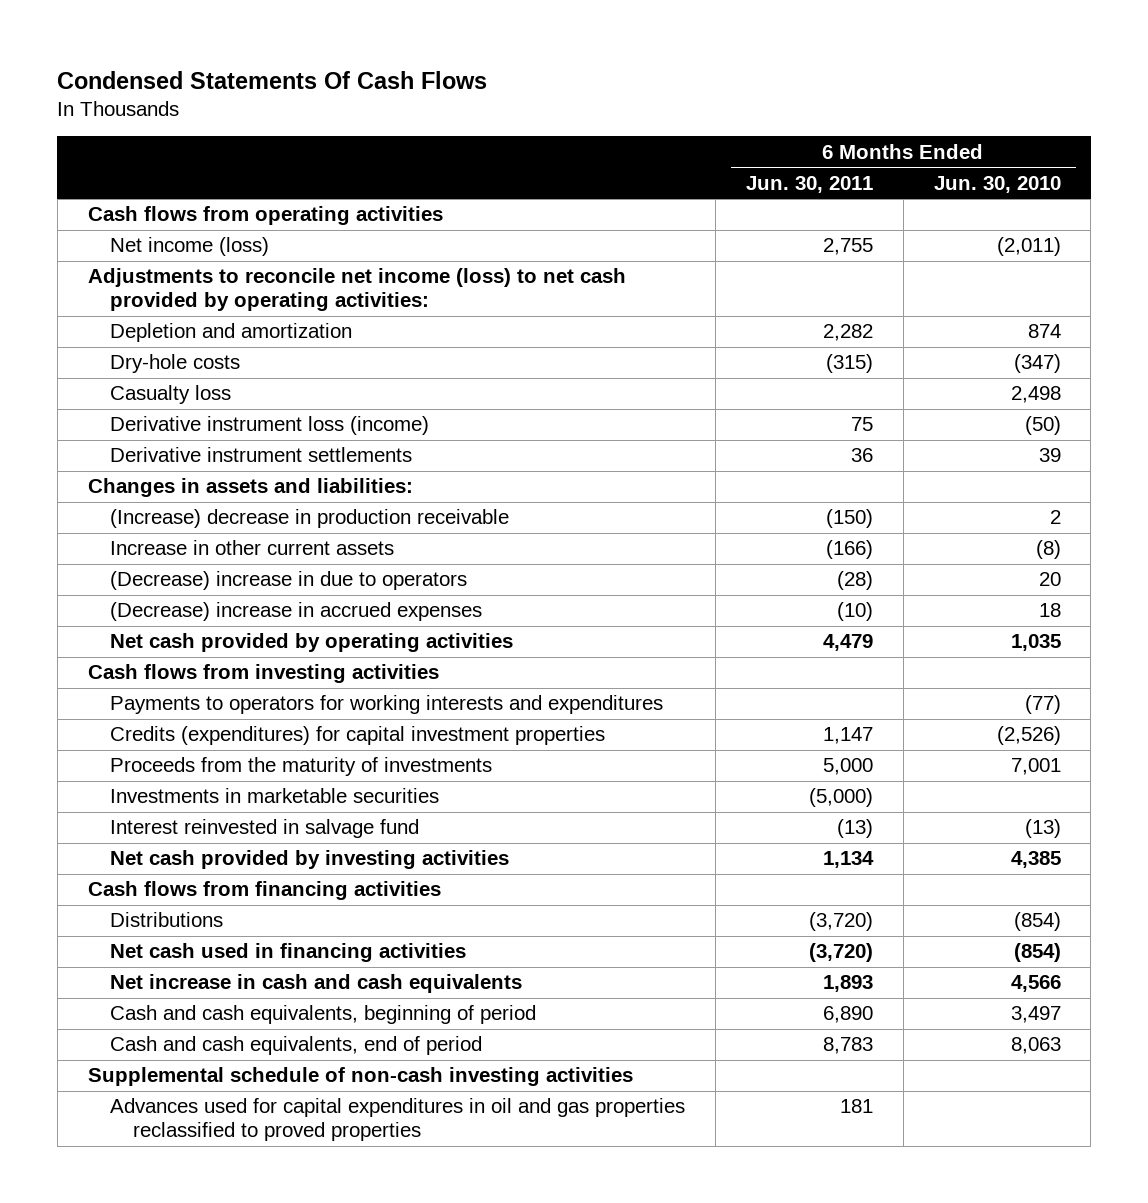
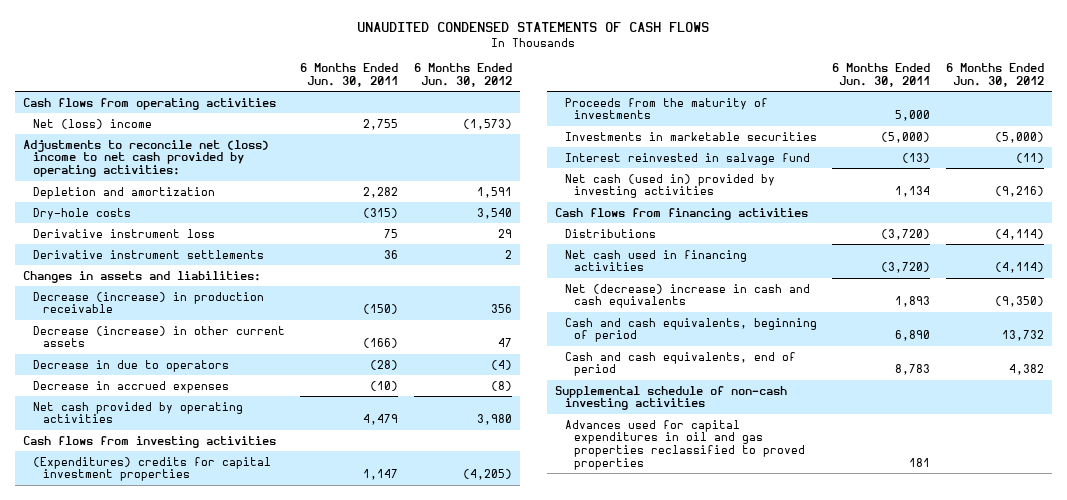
[57,70,488,89] Condensed Statements Of Cash Flows -> [357,22,710,33] UNAUDITED CONDENSED STATEMENTS OF CASH FLOWS
[933,175,1061,193] Jun. 30, 2010 -> none
none -> [414,63,513,87] 6 Months Ended Jun. 30, 2012
[110,237,270,257] Net income (loss) -> [32,118,152,129] Net (loss) income
[87,268,626,312] Adjustments to reconcile net income (loss) to net cash provided by operating activities: -> [23,139,270,178] Adjustments to reconcile net (loss) income to net cash provided by operating activities:
[110,385,232,405] Casualty loss -> none
[110,416,430,436] Derivative instrument loss (income) -> [32,228,215,238] Derivative instrument loss
[110,509,510,529] (Increase) decrease in production receivable -> [32,291,264,314] Decrease (increase) in production receivable
[110,540,395,556] Increase in other current assets -> [32,325,285,348] Decrease (increase) in other current assets
[110,571,468,591] (Decrease) increase in due to operators -> [32,359,229,372] Decrease in due to operators
[110,602,483,622] (Decrease) increase in accrued expenses -> [32,380,229,393] Decrease in accrued expenses
[110,695,664,715] Payments to operators for working interests and expenditures -> none
[110,726,606,746] Credits (expenditures) for capital investment properties -> [32,456,271,482] (Expenditures) credits for capital investment properties
[110,850,510,870] Net cash provided by investing activities -> [564,173,775,199] Net cash (used in) provided by investing activities
[110,974,523,994] Net increase in cash and cash equivalents -> [564,283,810,309] Net (decrease) increase in cash and cash equivalents

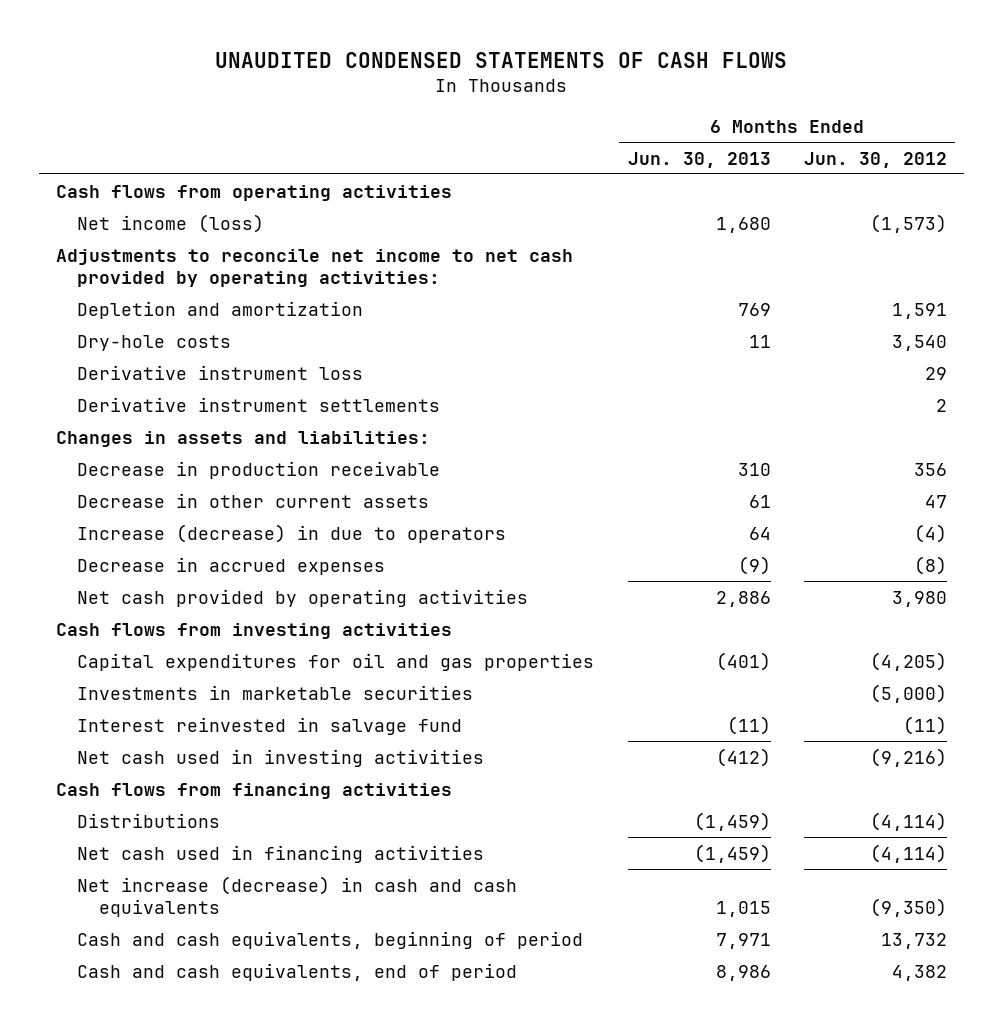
[300,63,399,87] 6 Months Ended Jun. 30, 2011 -> none
none -> [627,151,771,168] Jun. 30, 2013
[32,118,152,129] Net (loss) income -> [77,213,265,233] Net income (loss)
[23,139,270,178] Adjustments to reconcile net (loss) income to net cash provided by operating activities: -> [55,248,573,287] Adjustments to reconcile net income to net cash provided by operating activities:
[32,291,264,314] Decrease (increase) in production receivable -> [77,460,441,479] Decrease in production receivable
[32,325,285,348] Decrease (increase) in other current assets -> [77,492,430,508] Decrease in other current assets
[32,359,229,372] Decrease in due to operators -> [77,523,507,543] Increase (decrease) in due to operators
[564,97,768,120] Proceeds from the maturity of investments -> none
[32,456,271,482] (Expenditures) credits for capital investment properties -> [77,652,595,671] Capital expenditures for oil and gas properties
[564,173,775,199] Net cash (used in) provided by investing activities -> [77,748,485,767] Net cash used in investing activities
[564,283,810,309] Net (decrease) increase in cash and cash equivalents -> [77,875,518,917] Net increase (decrease) in cash and cash equivalents
[554,385,787,411] Supplemental schedule of non-cash investing activities -> none
[564,419,806,470] Advances used for capital expenditures in oil and gas properties reclassified to proved properties -> none

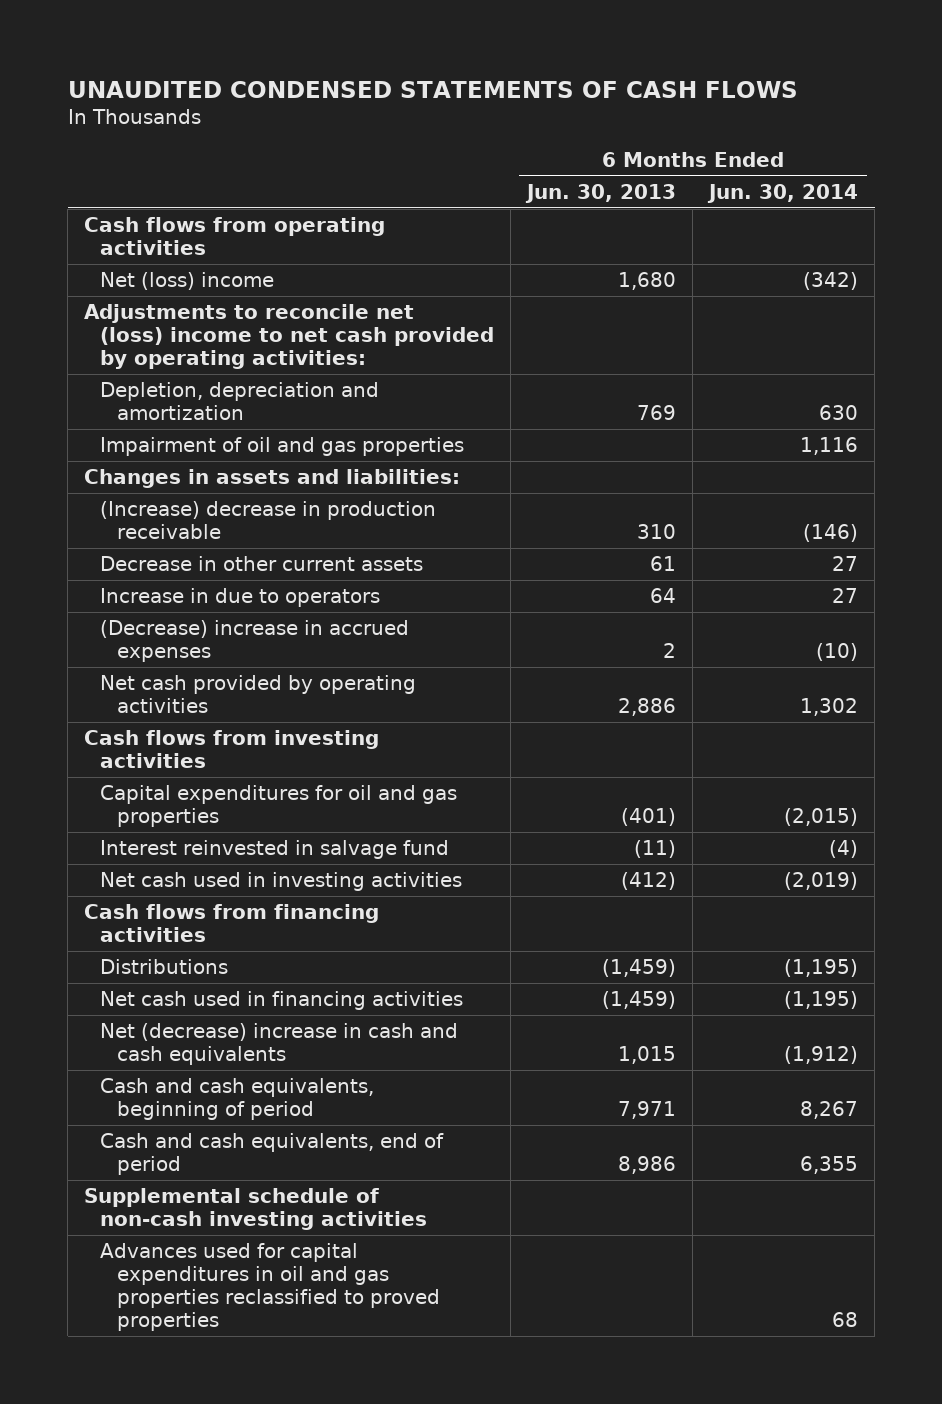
[803,151,947,168] Jun. 30, 2012 -> none
none -> [707,183,859,203] Jun. 30, 2014
[77,334,232,351] Dry-hole costs -> none
[77,364,364,380] Derivative instrument loss -> none
[77,396,441,412] Derivative instrument settlements -> none
[77,213,265,233] Net income (loss) -> [100,272,275,291] Net (loss) income
[55,248,573,287] Adjustments to reconcile net income to net cash provided by operating activities: -> [84,304,495,370] Adjustments to reconcile net (loss) income to net cash provided by operating activities:
[77,300,364,319] Depletion and amortization -> [100,382,380,421] Depletion, depreciation and amortization
none -> [100,437,465,457] Impairment of oil and gas properties
[77,460,441,479] Decrease in production receivable -> [100,501,437,540] (Increase) decrease in production receivable
[77,523,507,543] Increase (decrease) in due to operators -> [100,588,381,608] Increase in due to operators
[77,556,386,575] Decrease in accrued expenses -> [100,620,410,663] (Decrease) increase in accrued expenses
[737,555,771,575] (9) -> [663,643,677,659] 2
[77,684,474,700] Investments in marketable securities -> none
[77,875,518,917] Net increase (decrease) in cash and cash equivalents -> [100,1023,459,1066] Net (decrease) increase in cash and cash equivalents
none -> [84,1188,428,1231] Supplemental schedule of non-cash investing activities
none -> [100,1243,440,1332] Advances used for capital expenditures in oil and gas properties reclassified to proved properties

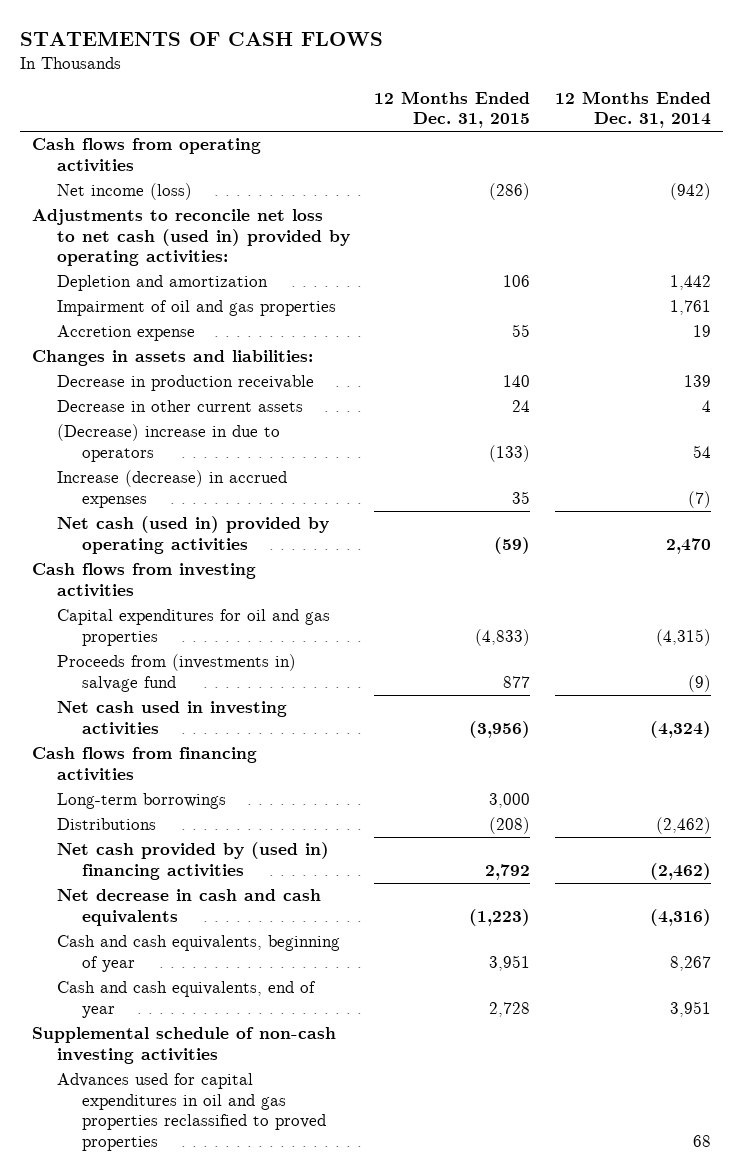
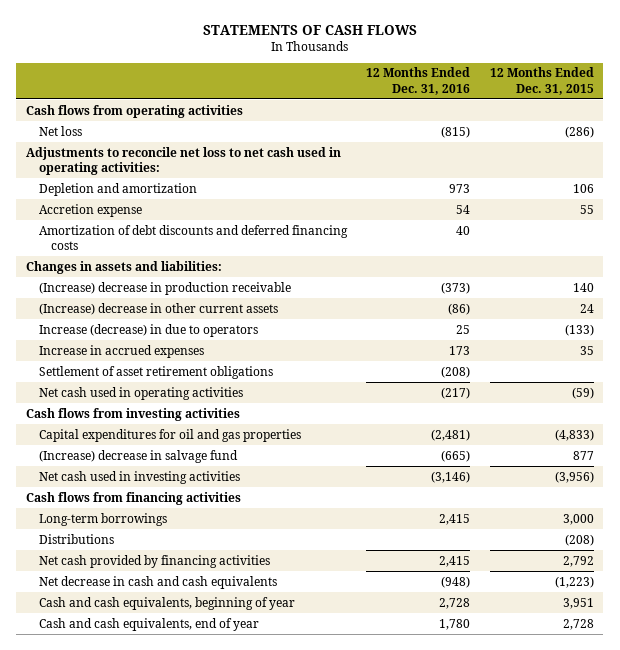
[554,90,711,129] 12 Months Ended Dec. 31, 2014 -> none
none -> [366,67,471,95] 12 Months Ended Dec. 31, 2016
[57,183,193,201] Net income (loss) -> [38,125,82,136] Net loss
[32,209,351,267] Adjustments to reconcile net loss to net cash (used in) provided by operating activities: -> [25,146,341,176] Adjustments to reconcile net loss to net cash used in operating activities:
[57,300,337,317] Impairment of oil and gas properties -> none
none -> [38,224,348,251] Amortization of debt discounts and deferred financing costs
[57,375,315,392] Decrease in production receivable -> [38,281,291,295] (Increase) decrease in production receivable
[57,400,304,413] Decrease in other current assets -> [38,302,278,315] (Increase) decrease in other current assets
[57,424,281,462] (Decrease) increase in due to operators -> [38,323,258,337] Increase (decrease) in due to operators
[57,470,288,508] Increase (decrease) in accrued expenses -> [38,344,204,358] Increase in accrued expenses
none -> [38,365,273,379] Settlement of asset retirement obligations
[57,516,330,554] Net cash (used in) provided by operating activities -> [38,386,243,400] Net cash used in operating activities
[57,654,297,692] Proceeds from (investments in) salvage fund -> [38,449,238,463] (Increase) decrease in salvage fund
[57,842,330,880] Net cash provided by (used in) financing activities -> [38,554,270,568] Net cash provided by financing activities
[32,1027,337,1064] Supplemental schedule of non-cash investing activities -> none
[57,1073,326,1151] Advances used for capital expenditures in oil and gas properties reclassified to proved properties -> none

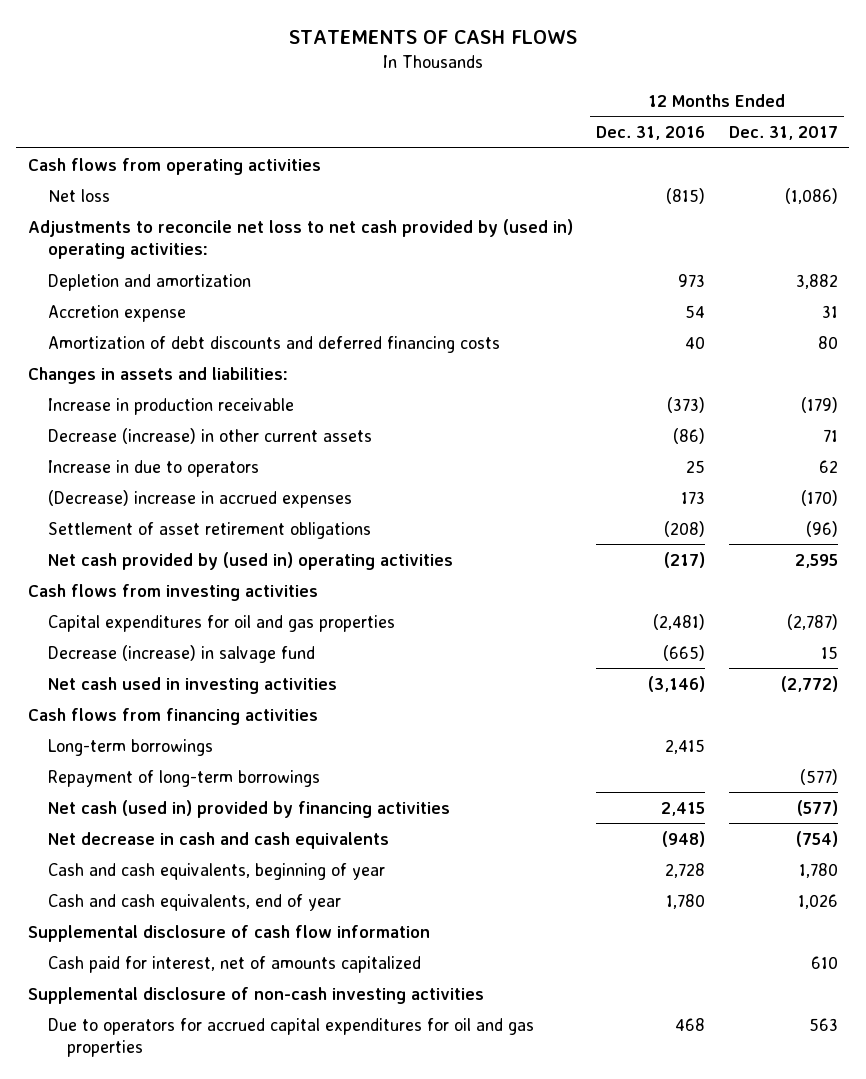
[489,67,594,95] 12 Months Ended Dec. 31, 2015 -> none
none -> [728,126,838,141] Dec. 31, 2017
[25,146,341,176] Adjustments to reconcile net loss to net cash used in operating activities: -> [27,218,573,260] Adjustments to reconcile net loss to net cash provided by (used in) operating activities:
[38,281,291,295] (Increase) decrease in production receivable -> [47,397,294,415] Increase in production receivable
[38,302,278,315] (Increase) decrease in other current assets -> [47,427,372,444] Decrease (increase) in other current assets
[38,323,258,337] Increase (decrease) in due to operators -> [47,459,259,477] Increase in due to operators
[38,344,204,358] Increase in accrued expenses -> [47,489,352,508] (Decrease) increase in accrued expenses
[38,386,243,400] Net cash used in operating activities -> [47,551,453,570] Net cash provided by (used in) operating activities
[38,449,238,463] (Increase) decrease in salvage fund -> [47,644,315,663] Decrease (increase) in salvage fund
[38,533,114,544] Distributions -> none
none -> [47,769,320,787] Repayment of long-term borrowings
[38,554,270,568] Net cash provided by financing activities -> [47,799,450,818] Net cash (used in) provided by financing activities
none -> [27,924,430,942] Supplemental disclosure of cash flow information
none -> [47,955,421,973] Cash paid for interest, net of amounts capitalized
none -> [27,986,484,1004] Supplemental disclosure of non-cash investing activities
none -> [47,1017,534,1058] Due to operators for accrued capital expenditures for oil and gas properties

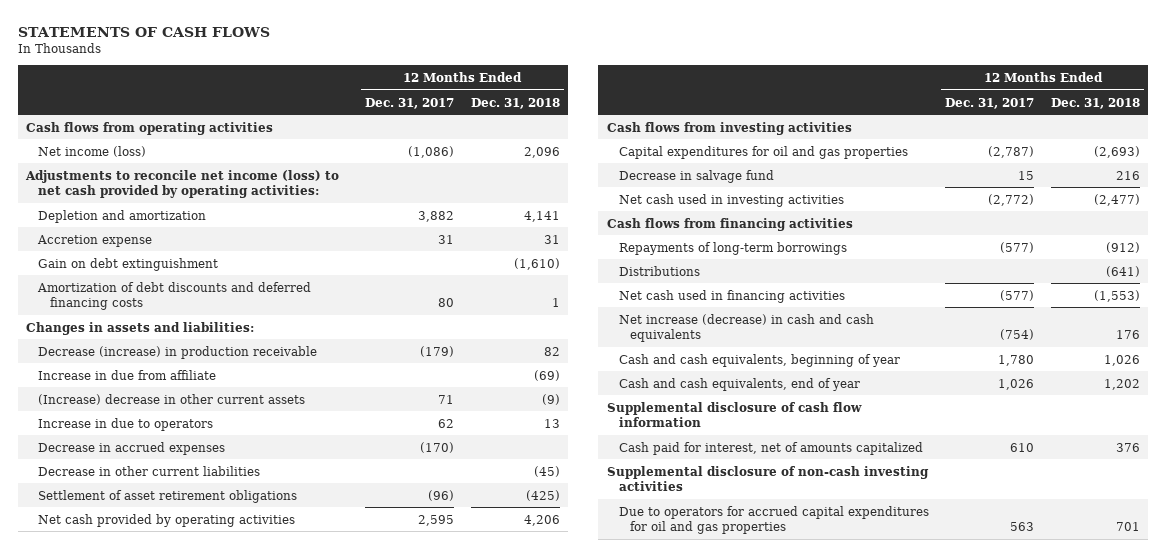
[596,126,706,141] Dec. 31, 2016 -> none
none -> [470,97,560,109] Dec. 31, 2018
[47,188,110,202] Net loss -> [38,145,147,157] Net income (loss)
[27,218,573,260] Adjustments to reconcile net loss to net cash provided by (used in) operating activities: -> [25,169,340,198] Adjustments to reconcile net income (loss) to net cash provided by operating activities:
none -> [38,257,219,271] Gain on debt extinguishment
[47,397,294,415] Increase in production receivable -> [38,345,318,359] Decrease (increase) in production receivable
none -> [38,369,217,380] Increase in due from affiliate
[47,427,372,444] Decrease (increase) in other current assets -> [38,393,306,405] (Increase) decrease in other current assets
[47,489,352,508] (Decrease) increase in accrued expenses -> [38,441,226,455] Decrease in accrued expenses
none -> [38,465,261,476] Decrease in other current liabilities
[47,551,453,570] Net cash provided by (used in) operating activities -> [38,513,296,527] Net cash provided by operating activities
[47,644,315,663] Decrease (increase) in salvage fund -> [618,169,774,183] Decrease in salvage fund
[47,738,213,756] Long-term borrowings -> none
[47,769,320,787] Repayment of long-term borrowings -> [618,241,847,255] Repayments of long-term borrowings
none -> [618,265,700,276] Distributions
[47,799,450,818] Net cash (used in) provided by financing activities -> [618,289,845,303] Net cash used in financing activities
[47,831,389,849] Net decrease in cash and cash equivalents -> [618,313,874,342] Net increase (decrease) in cash and cash equivalents

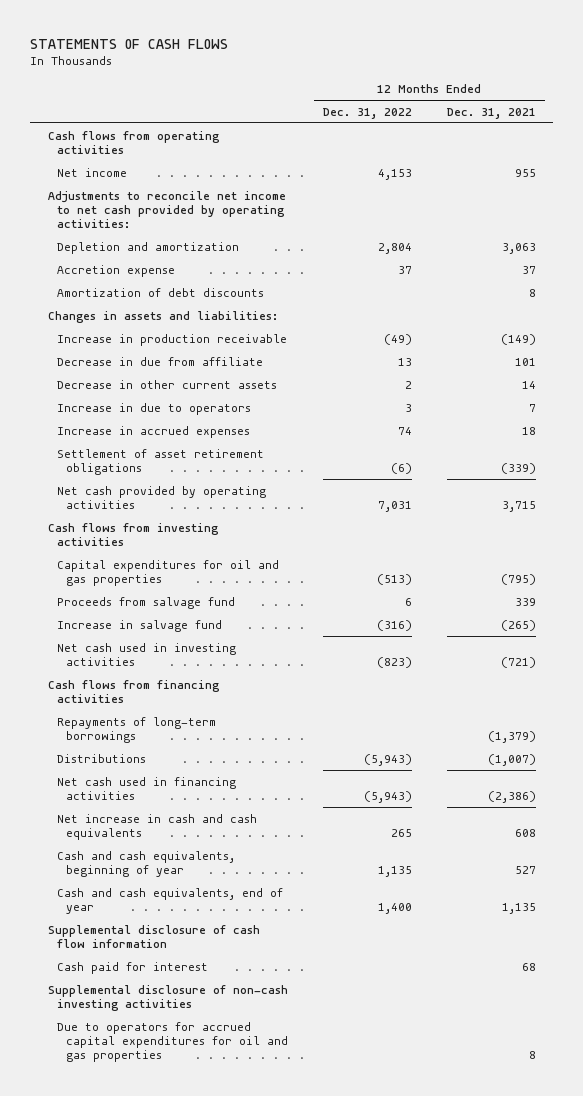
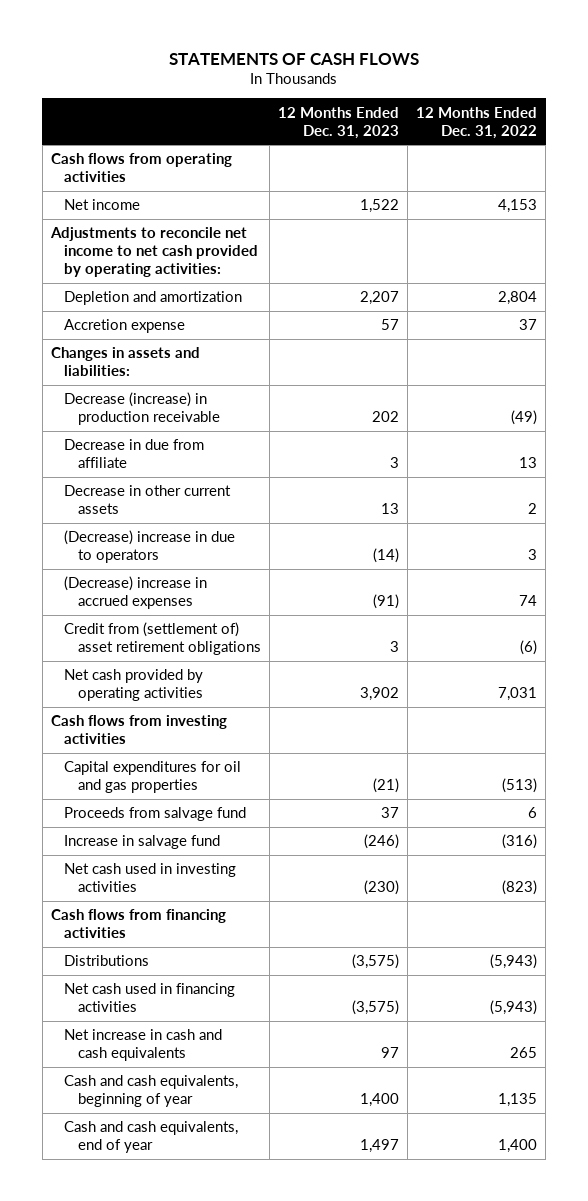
[446,107,536,119] Dec. 31, 2021 -> none
none -> [278,106,400,139] 12 Months Ended Dec. 31, 2023
[56,287,264,297] Amortization of debt discounts -> none
[56,333,287,346] Increase in production receivable -> [64,392,220,426] Decrease (increase) in production receivable
[56,402,251,415] Increase in due to operators -> [64,530,236,564] (Decrease) increase in due to operators
[56,425,250,438] Increase in accrued expenses -> [64,576,208,610] (Decrease) increase in accrued expenses
[56,448,264,475] Settlement of asset retirement obligations -> [64,622,261,656] Credit from (settlement of) asset retirement obligations
[56,716,216,743] Repayments of long-term borrowings -> none
[47,924,260,948] Supplemental disclosure of cash flow information -> none
[56,961,208,974] Cash paid for interest -> none
[47,984,288,1011] Supplemental disclosure of non-cash investing activities -> none
[56,1021,289,1063] Due to operators for accrued capital expenditures for oil and gas properties -> none

